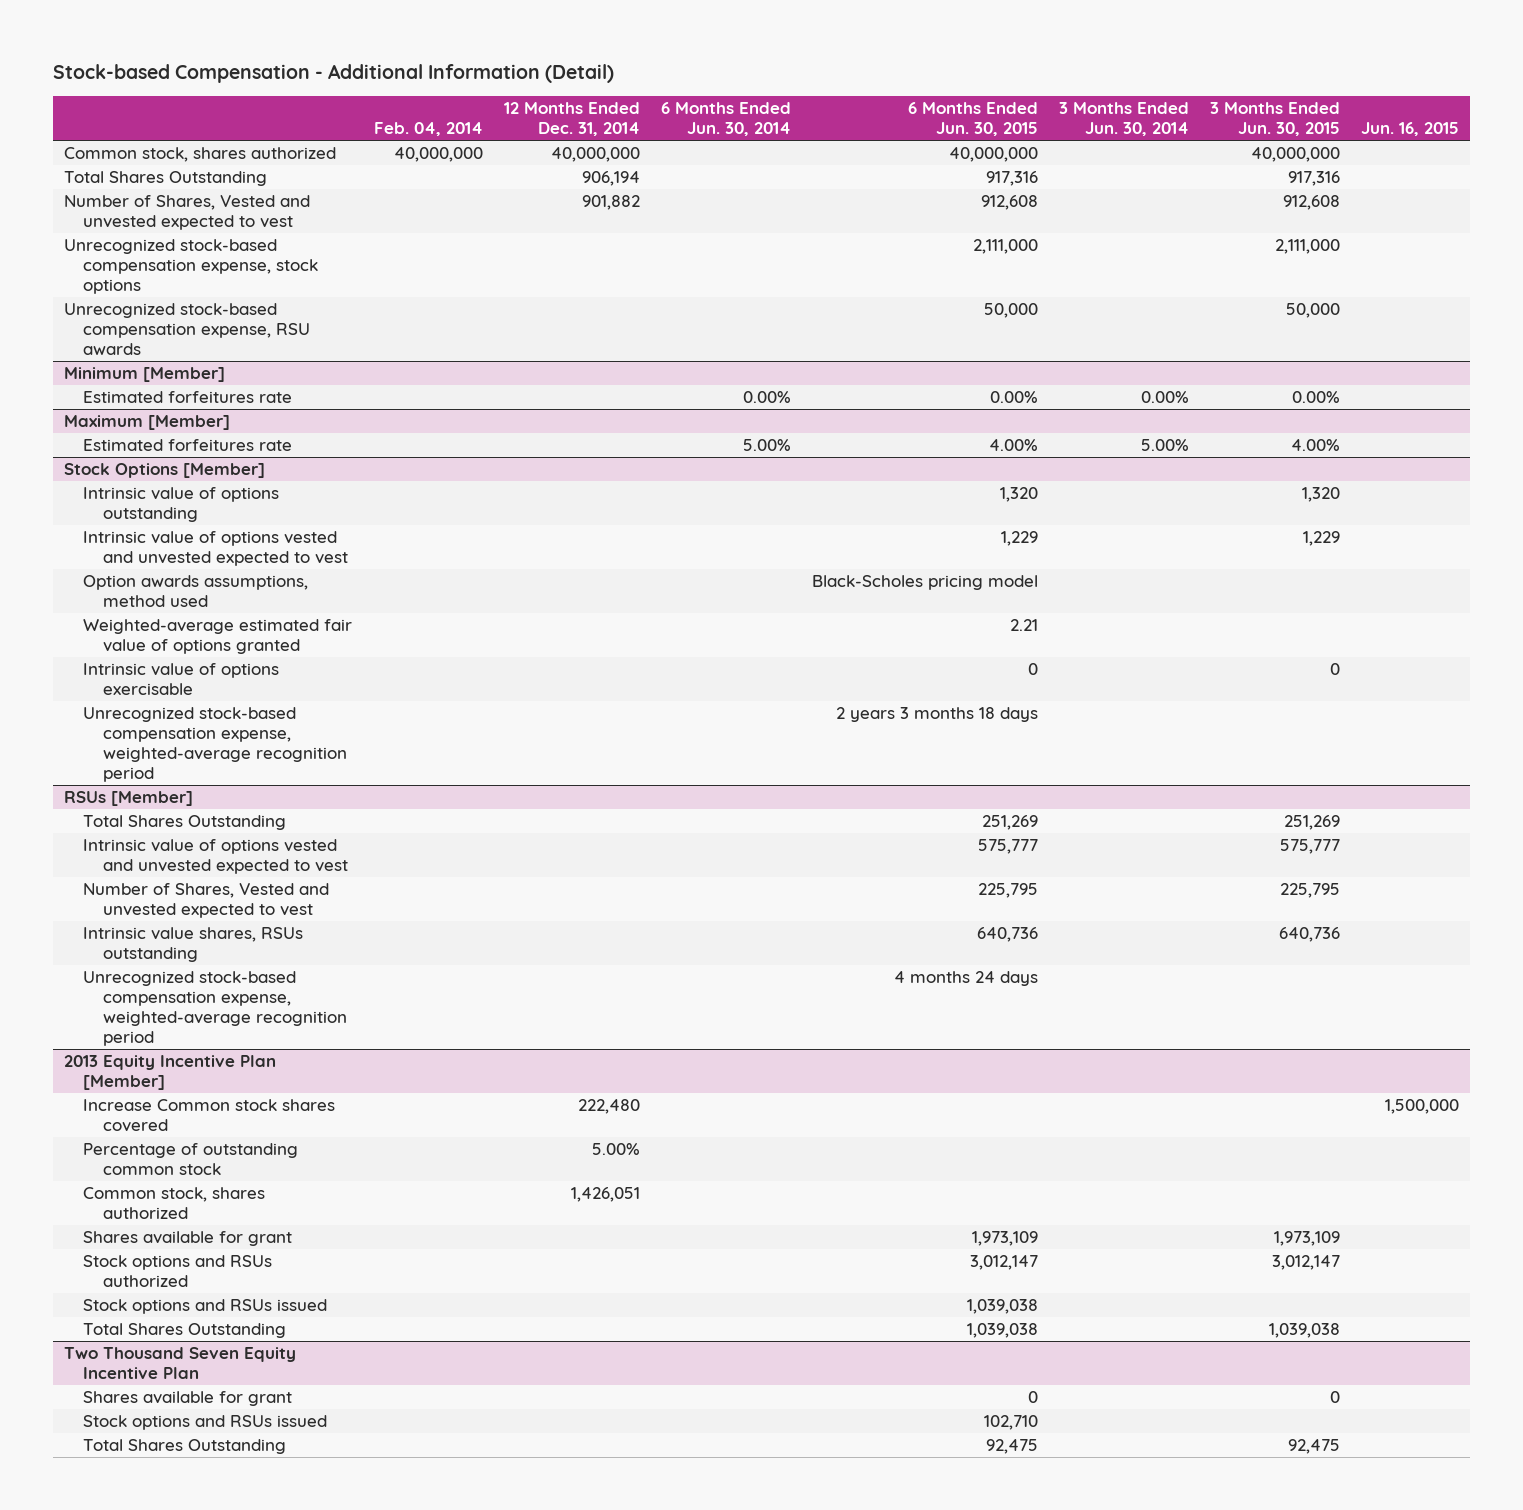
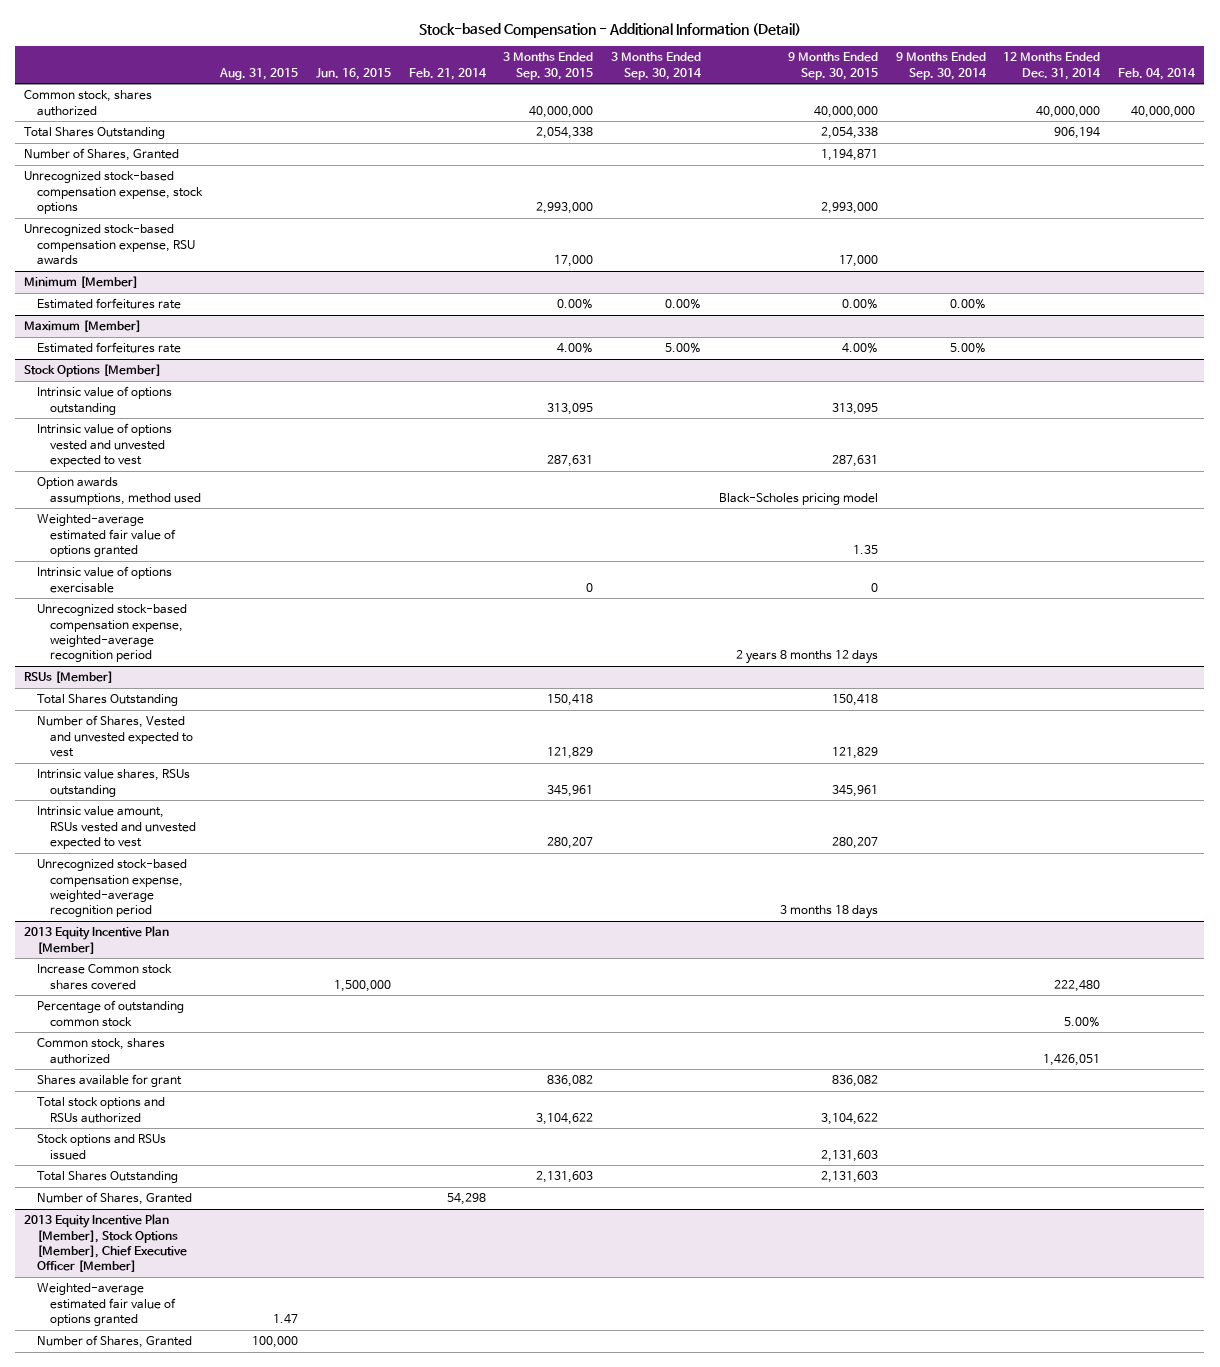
[660,102,791,136] 6 Months Ended Jun. 30, 2014 -> none
[907,102,1038,136] 6 Months Ended Jun. 30, 2015 -> none
[1058,102,1189,136] 3 Months Ended Jun. 30, 2014 -> none
[1210,102,1341,136] 3 Months Ended Jun. 30, 2015 -> none
none -> [218,67,298,80] Aug. 31, 2015
none -> [408,67,487,80] Feb. 21, 2014
none -> [503,52,594,80] 3 Months Ended Sep. 30, 2015
none -> [611,52,703,80] 3 Months Ended Sep. 30, 2014
none -> [787,52,878,80] 9 Months Ended Sep. 30, 2015
none -> [895,52,987,80] 9 Months Ended Sep. 30, 2014
[63,195,310,230] Number of Shares, Vested and unvested expected to vest -> none
none -> [24,148,180,162] Number of Shares, Granted
[83,839,349,874] Intrinsic value of options vested and unvested expected to vest -> none
none -> [37,806,196,850] Intrinsic value amount, RSUs vested and unvested expected to vest
[83,1255,273,1287] Stock options and RSUs authorized -> [37,1097,166,1123] Total stock options and RSUs authorized
[63,1347,296,1379] Two Thousand Seven Equity Incentive Plan -> none
[83,1391,293,1407] Shares available for grant -> none
[83,1415,328,1431] Stock options and RSUs issued -> none
[83,1439,287,1455] Total Shares Outstanding -> none
none -> [37,1192,193,1206] Number of Shares, Granted
none -> [24,1214,188,1273] 2013 Equity Incentive Plan [Member], Stock Options [Member], Chief Executive Officer [Member]
none -> [37,1283,176,1327] Weighted-average estimated fair value of options granted
none -> [37,1335,193,1349] Number of Shares, Granted

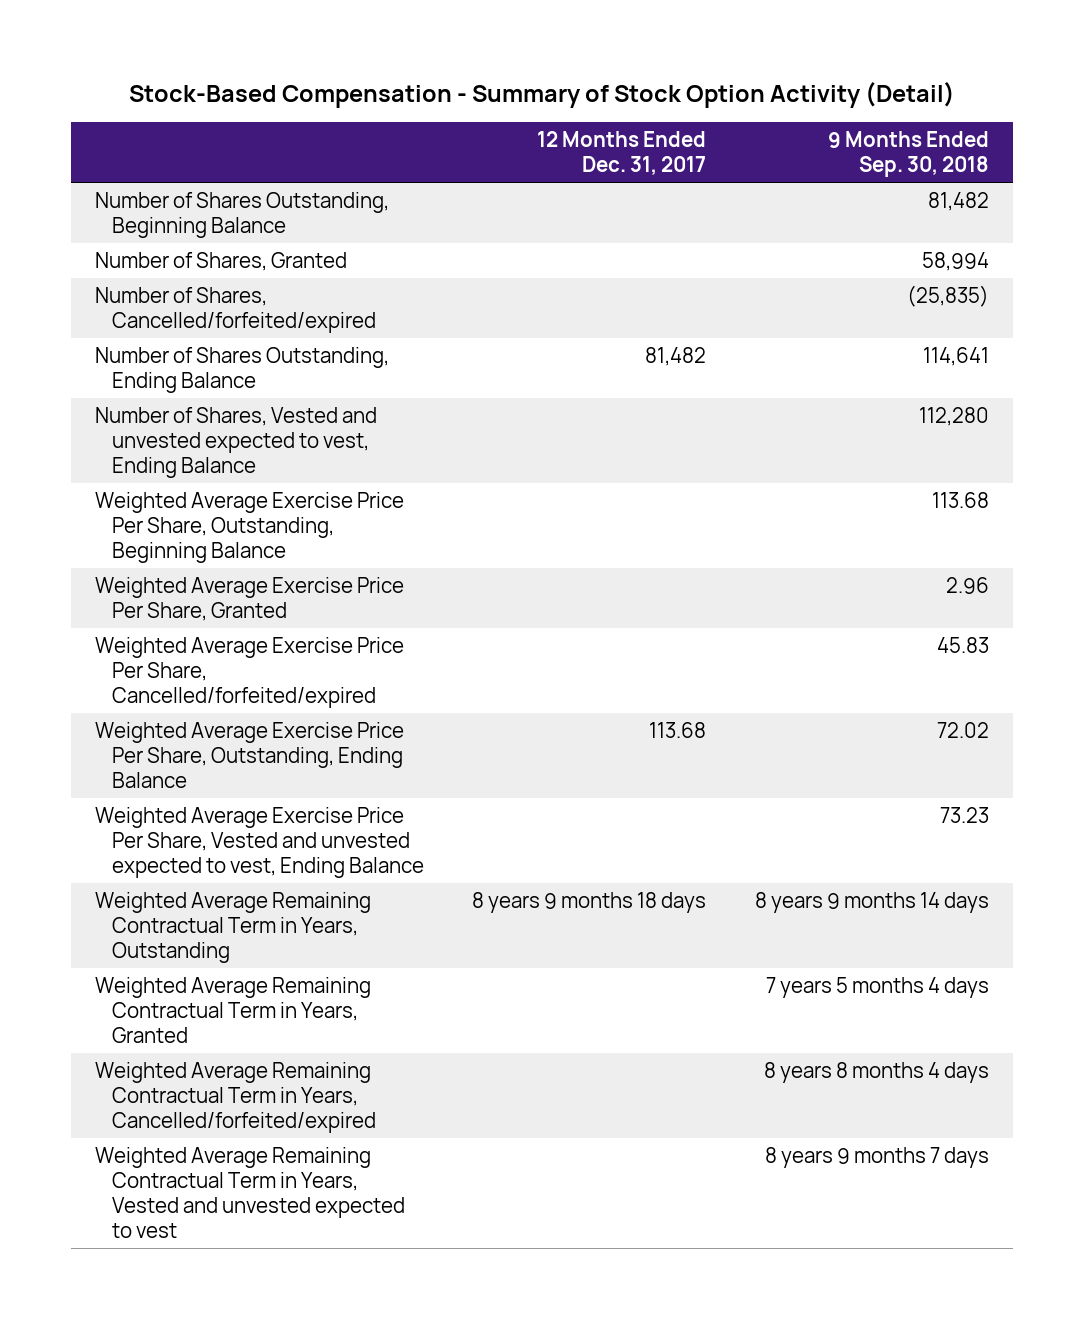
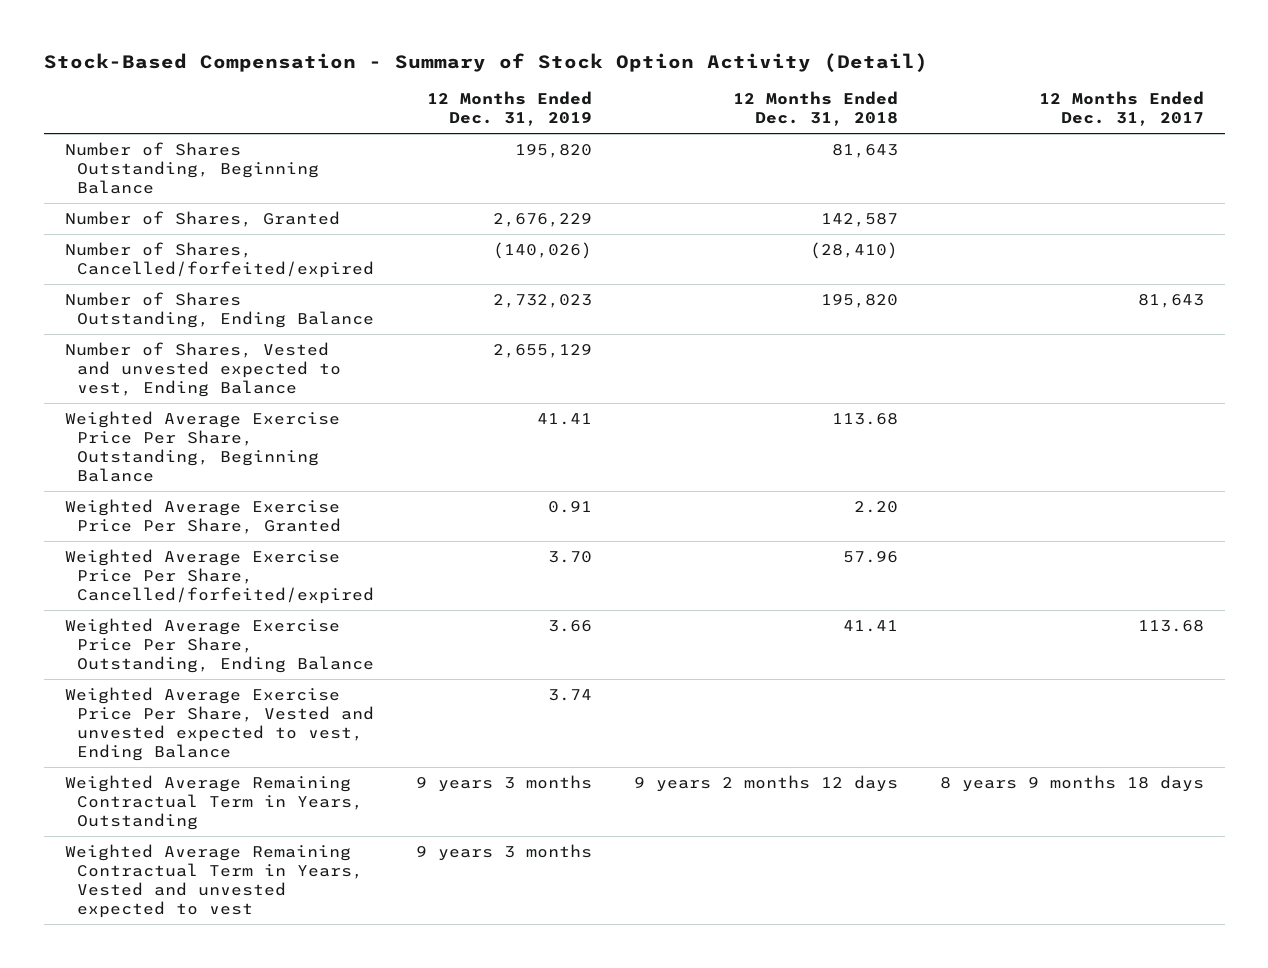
[827,131,989,178] 9 Months Ended Sep. 30, 2018 -> none
none -> [426,91,592,127] 12 Months Ended Dec. 31, 2019
none -> [732,91,898,127] 12 Months Ended Dec. 31, 2018
[645,346,707,366] 81,482 -> [1137,293,1204,308] 81,643
[94,976,371,1043] Weighted Average Remaining Contractual Term in Years, Granted -> none
[94,1061,376,1133] Weighted Average Remaining Contractual Term in Years, Cancelled/forfeited/expired -> none

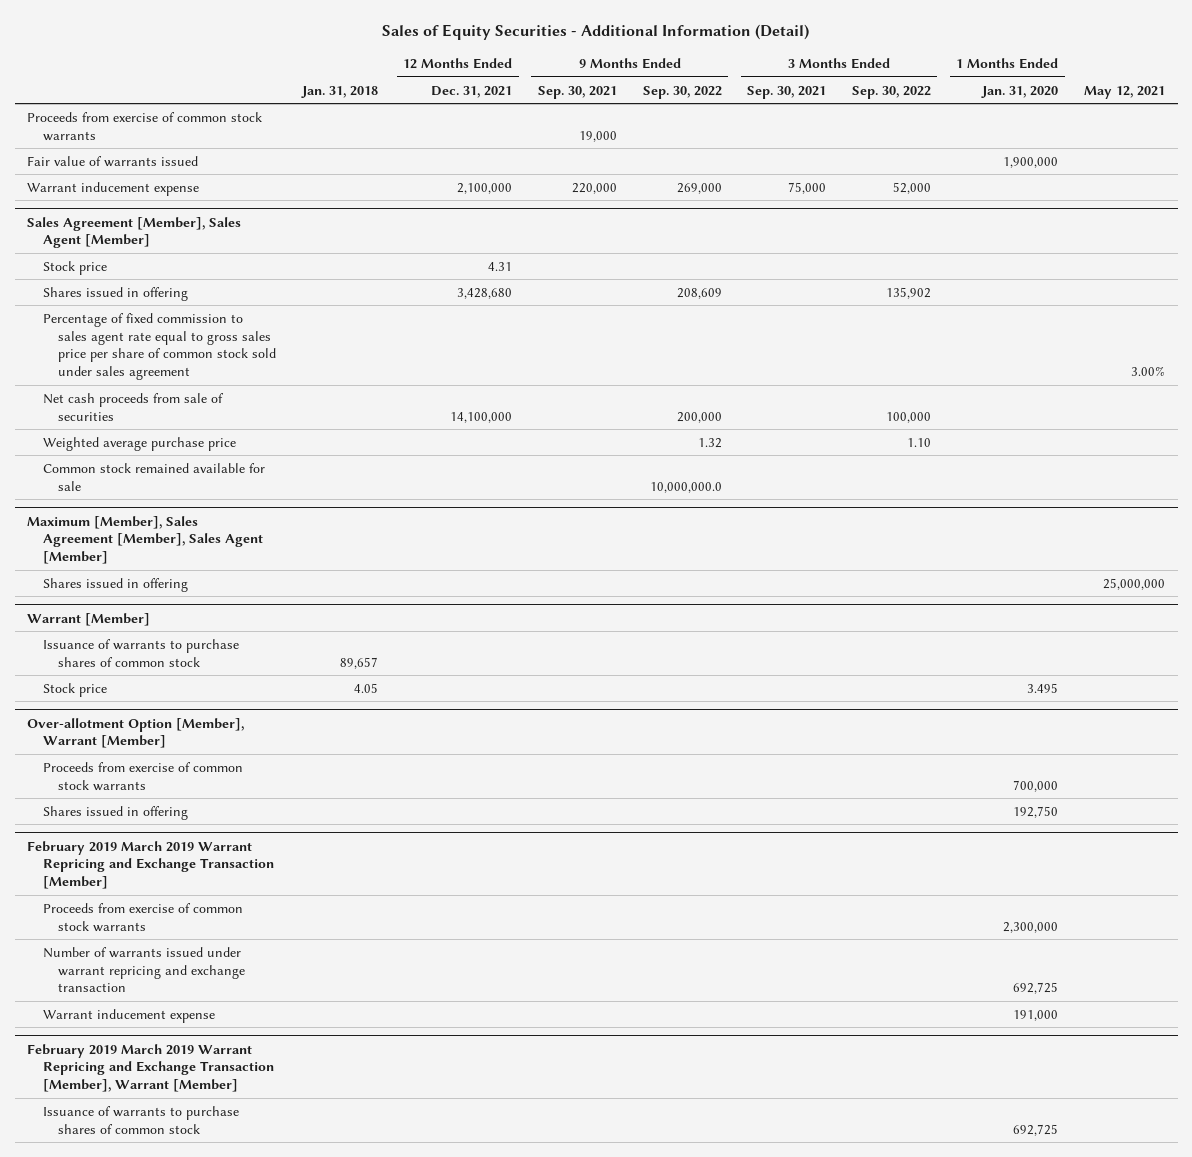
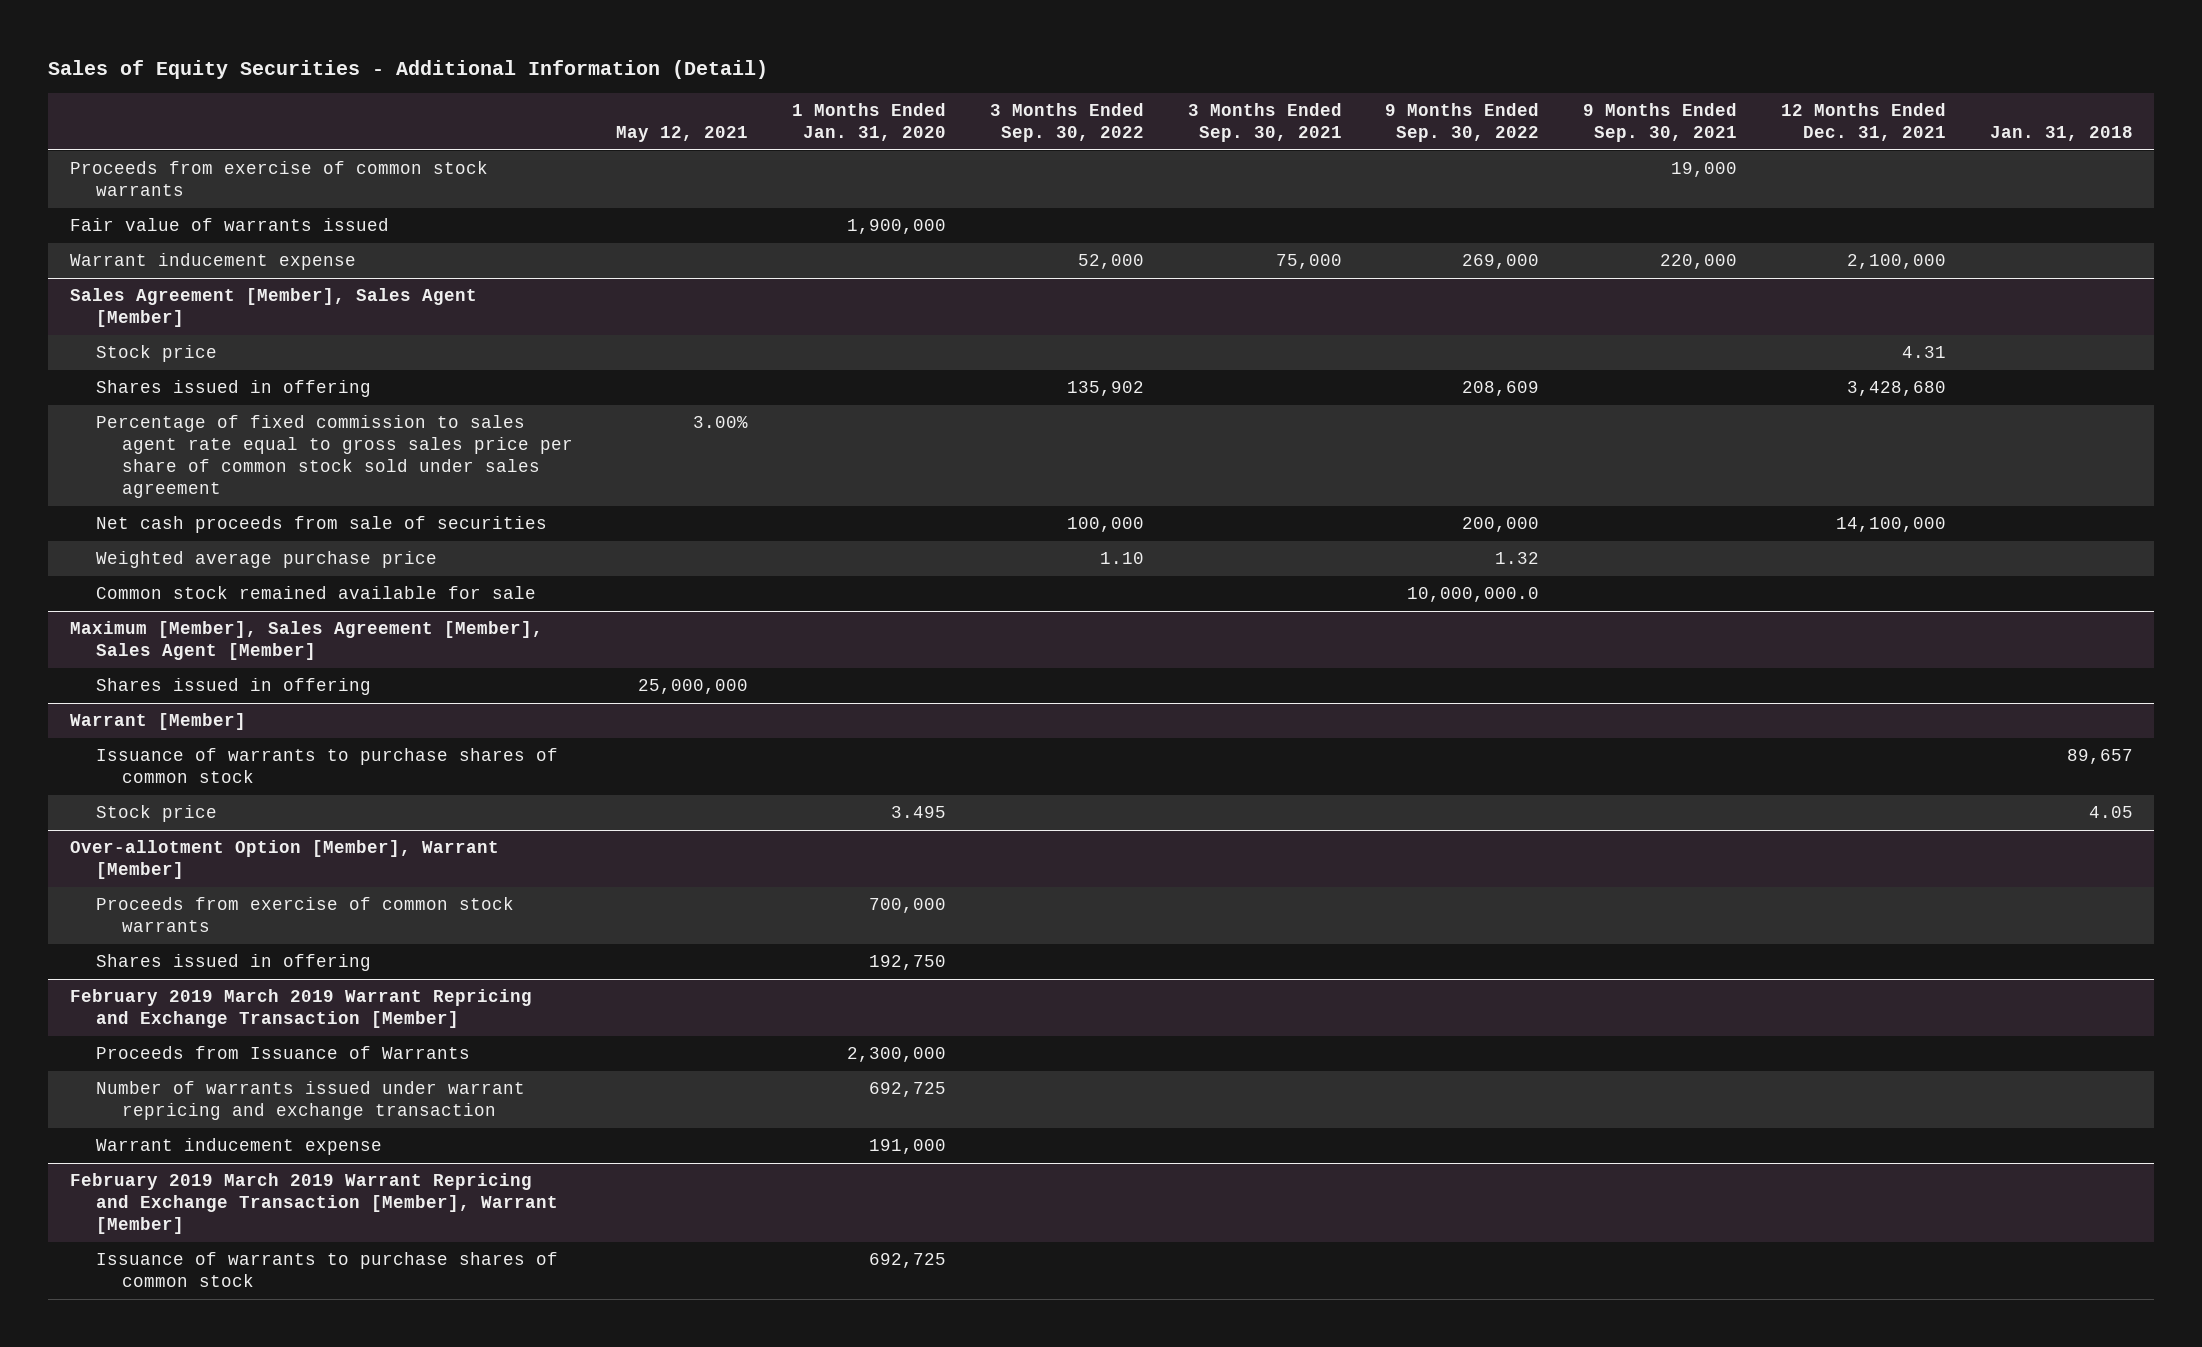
[42,902,243,932] Proceeds from exercise of common stock warrants -> [95,1046,470,1060] Proceeds from Issuance of Warrants

